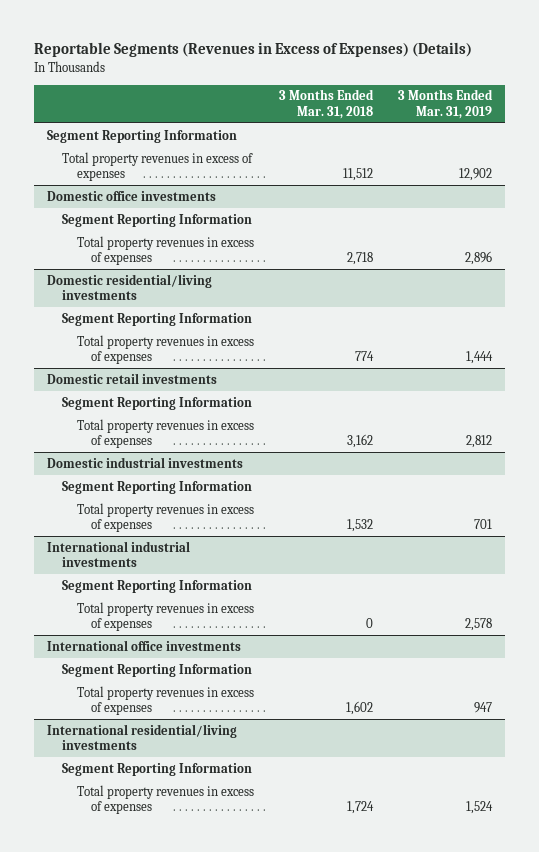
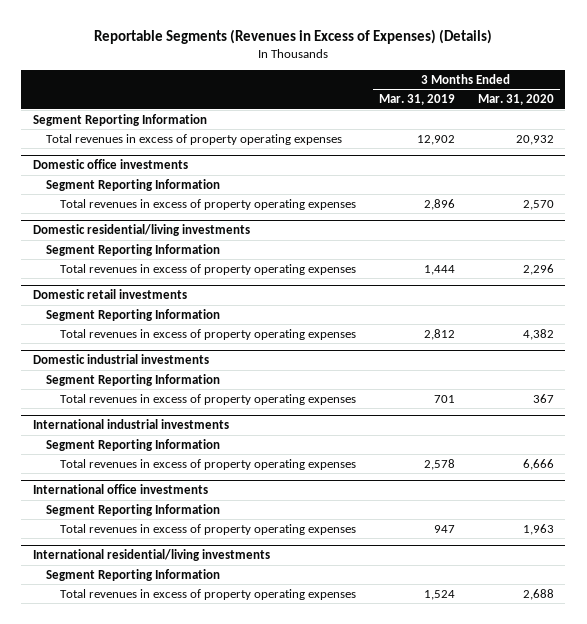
[278,89,374,119] 3 Months Ended Mar. 31, 2018 -> none
none -> [477,94,554,106] Mar. 31, 2020
[61,151,253,182] Total property revenues in excess of expenses -> [46,133,343,145] Total revenues in excess of property operating expenses
[76,235,254,266] Total property revenues in excess of expenses -> [59,198,356,210] Total revenues in excess of property operating expenses
[76,334,254,365] Total property revenues in excess of expenses -> [59,263,356,275] Total revenues in excess of property operating expenses
[76,418,254,449] Total property revenues in excess of expenses -> [59,328,356,340] Total revenues in excess of property operating expenses
[76,502,254,533] Total property revenues in excess of expenses -> [59,393,356,405] Total revenues in excess of property operating expenses
[76,601,254,632] Total property revenues in excess of expenses -> [59,458,356,470] Total revenues in excess of property operating expenses
[76,685,254,716] Total property revenues in excess of expenses -> [59,523,356,535] Total revenues in excess of property operating expenses
[76,784,254,815] Total property revenues in excess of expenses -> [59,588,356,600] Total revenues in excess of property operating expenses

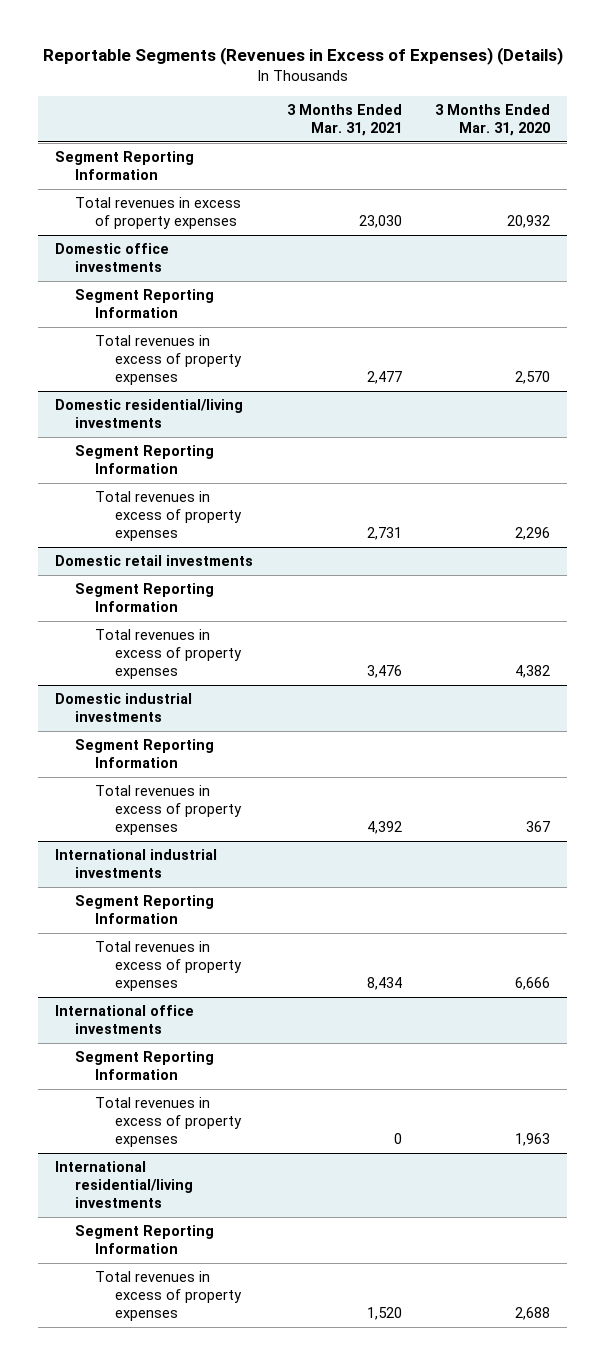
[378,94,455,106] Mar. 31, 2019 -> none
none -> [286,103,402,136] 3 Months Ended Mar. 31, 2021
[46,133,343,145] Total revenues in excess of property operating expenses -> [75,197,242,230] Total revenues in excess of property expenses
[59,198,356,210] Total revenues in excess of property operating expenses -> [95,335,243,386] Total revenues in excess of property expenses
[59,263,356,275] Total revenues in excess of property operating expenses -> [95,491,243,542] Total revenues in excess of property expenses
[59,328,356,340] Total revenues in excess of property operating expenses -> [95,629,243,680] Total revenues in excess of property expenses
[59,393,356,405] Total revenues in excess of property operating expenses -> [95,785,243,836] Total revenues in excess of property expenses
[59,458,356,470] Total revenues in excess of property operating expenses -> [95,941,243,992] Total revenues in excess of property expenses
[59,523,356,535] Total revenues in excess of property operating expenses -> [95,1097,243,1148] Total revenues in excess of property expenses
[59,588,356,600] Total revenues in excess of property operating expenses -> [95,1271,243,1322] Total revenues in excess of property expenses

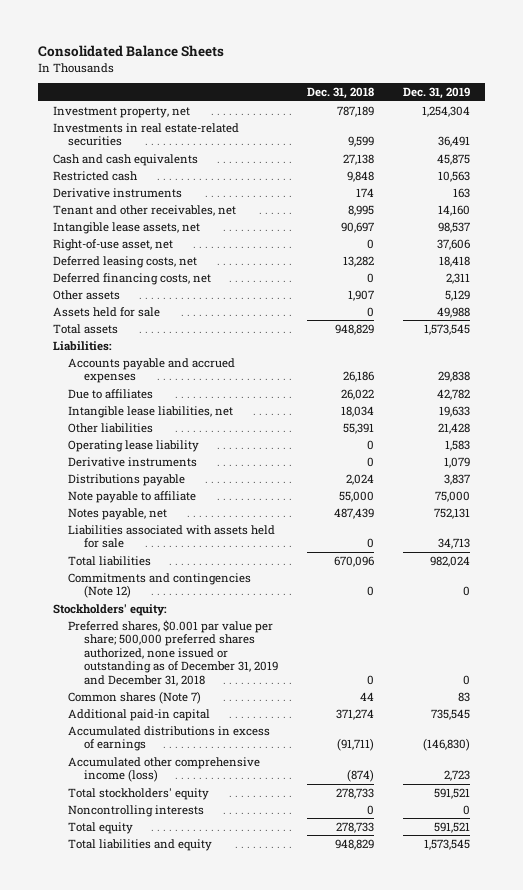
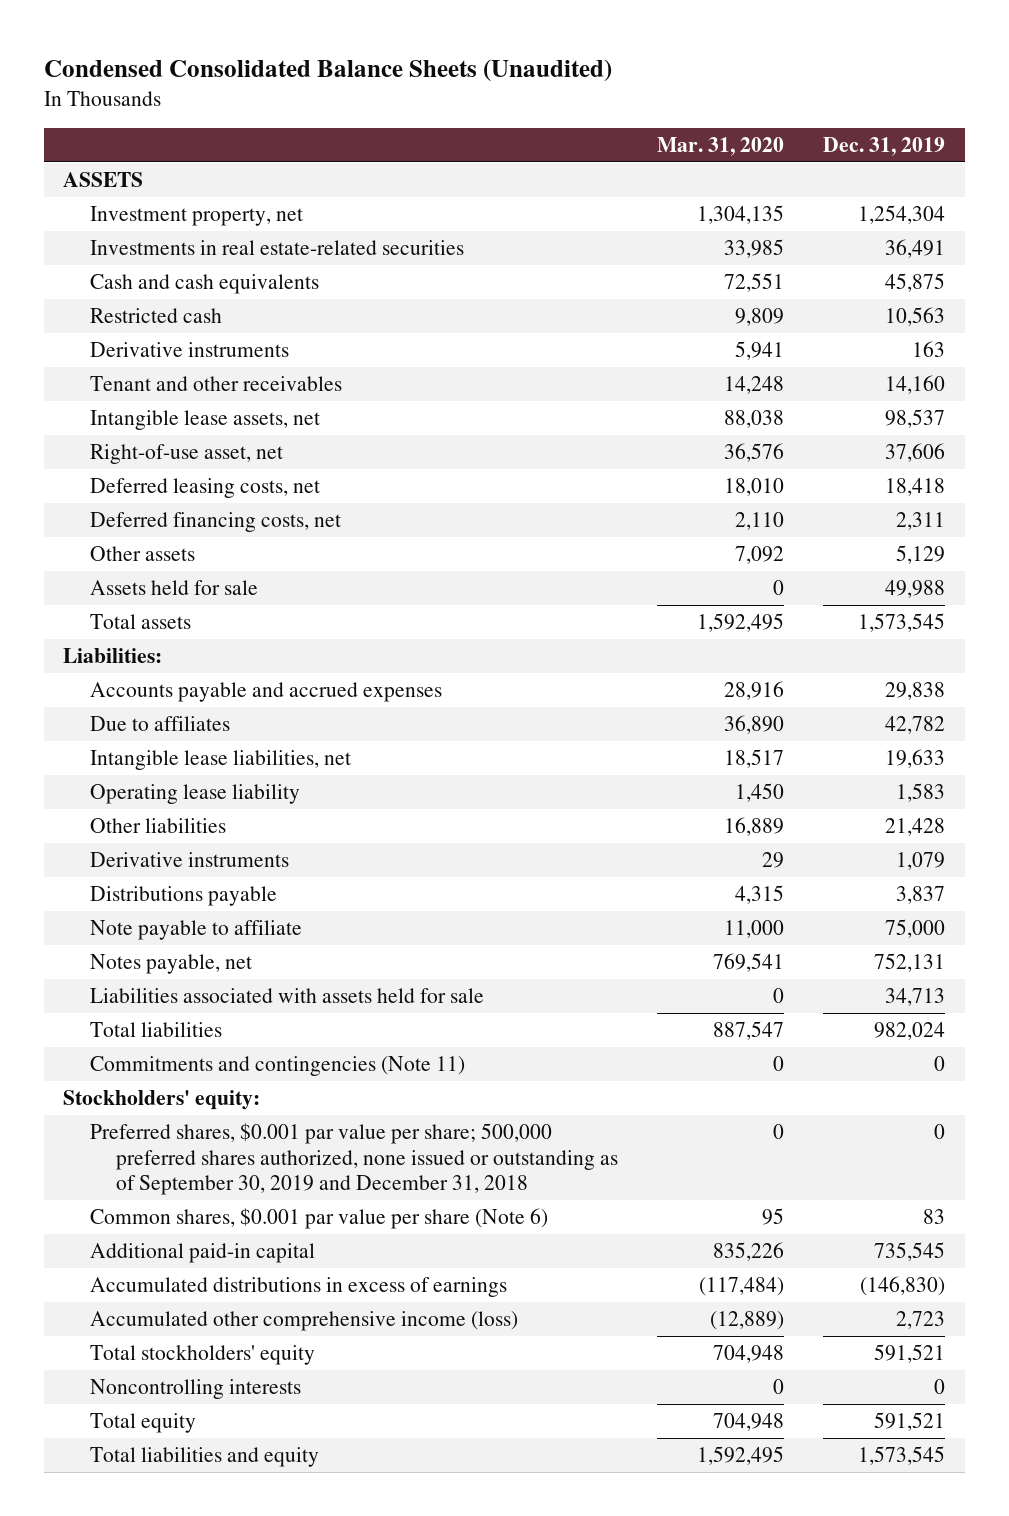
[38,45,225,58] Consolidated Balance Sheets -> [43,59,612,83] Condensed Consolidated Balance Sheets (Unaudited)
[307,87,375,100] Dec. 31, 2018 -> none
none -> [657,137,785,157] Mar. 31, 2020
none -> [63,171,144,187] ASSETS
[52,204,236,216] Tenant and other receivables, net -> [89,375,342,391] Tenant and other receivables
[68,422,154,433] Other liabilities -> [89,817,226,833] Other liabilities
[68,572,252,599] Commitments and contingencies (Note 12) -> [89,1055,465,1076] Commitments and contingencies (Note 11)
[68,619,278,686] Preferred shares, $0.001 par value per share; 500,000 preferred shares authorized, none issued or outstanding as of December 31, 2019 and December 31, 2018 -> [89,1122,619,1196] Preferred shares, $0.001 par value per share; 500,000 preferred shares authorized, none issued or outstanding as of September 30, 2019 and December 31, 2018
[68,690,202,704] Common shares (Note 7) -> [89,1207,548,1229] Common shares, $0.001 par value per share (Note 6)

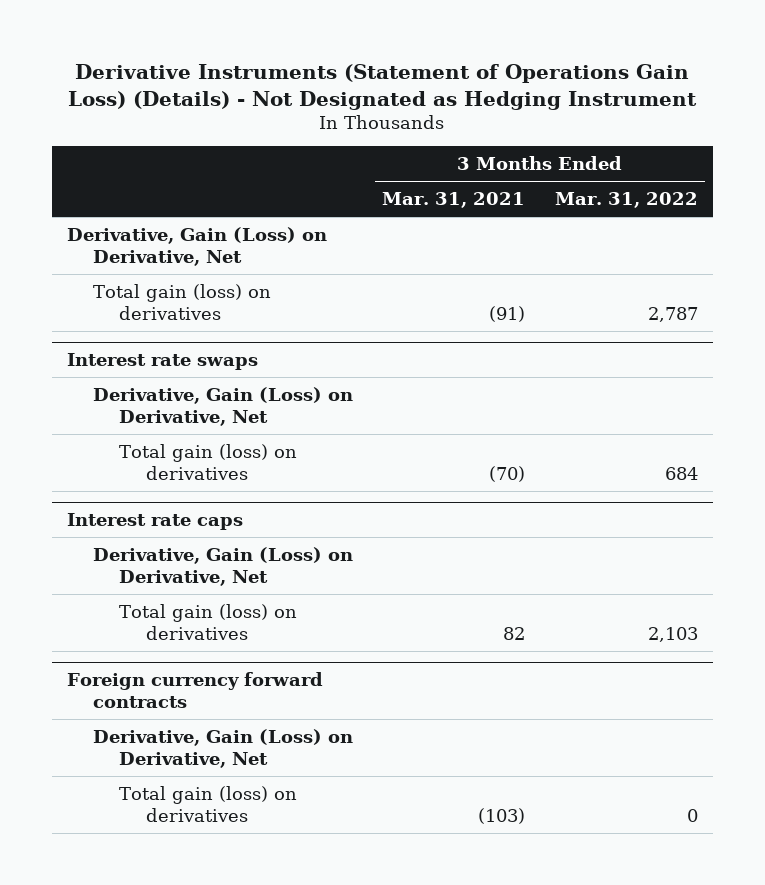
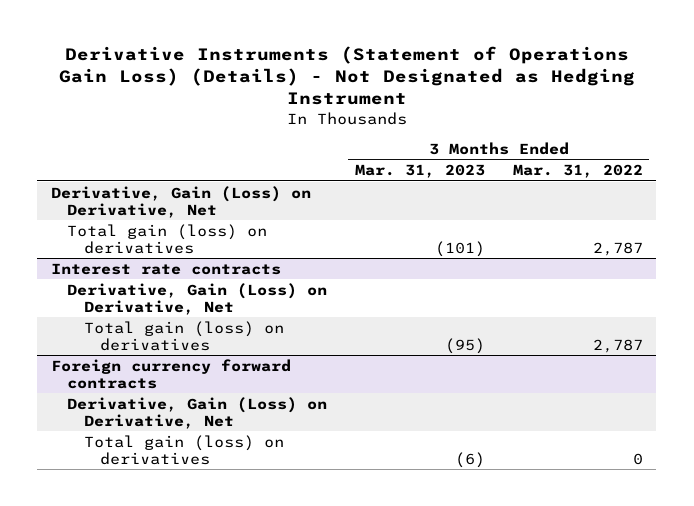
[382,191,526,208] Mar. 31, 2021 -> none
none -> [354,163,485,178] Mar. 31, 2023
[93,386,354,427] Derivative, Gain (Loss) on Derivative, Net -> none
[119,443,298,481] Total gain (loss) on derivatives -> none
[66,512,243,530] Interest rate caps -> none
[66,352,258,370] Interest rate swaps -> [50,262,281,275] Interest rate contracts
[647,627,698,643] 2,103 -> [592,338,643,353] 2,787

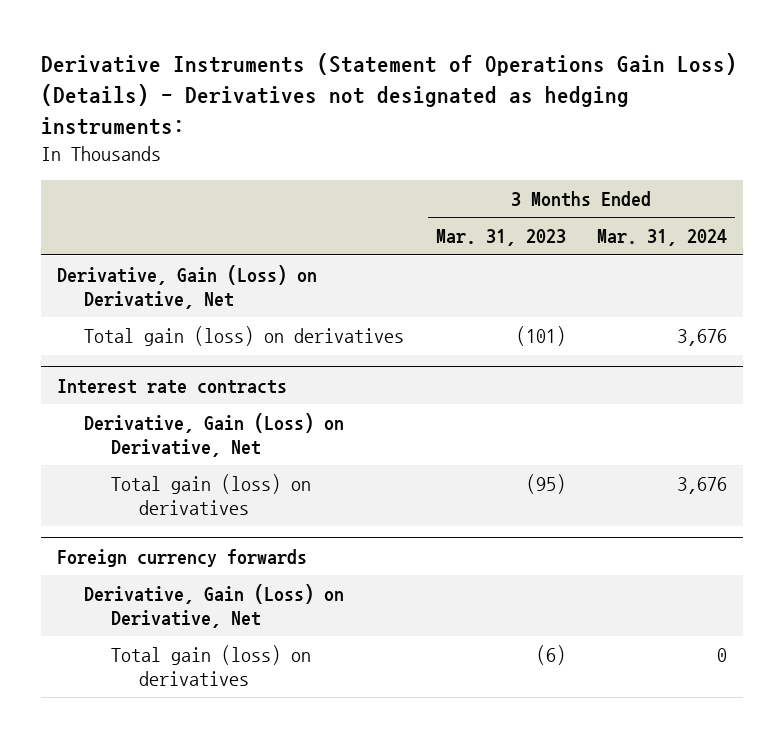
[58,45,635,106] Derivative Instruments (Statement of Operations Gain Loss) (Details) - Not Designated as Hedging Instrument -> [40,53,737,135] Derivative Instruments (Statement of Operations Gain Loss) (Details) - Derivatives not designated as hedging instruments:
[512,163,643,178] Mar. 31, 2022 -> none
none -> [597,229,728,247] Mar. 31, 2024
[50,358,291,389] Foreign currency forward contracts -> [56,548,307,567] Foreign currency forwards

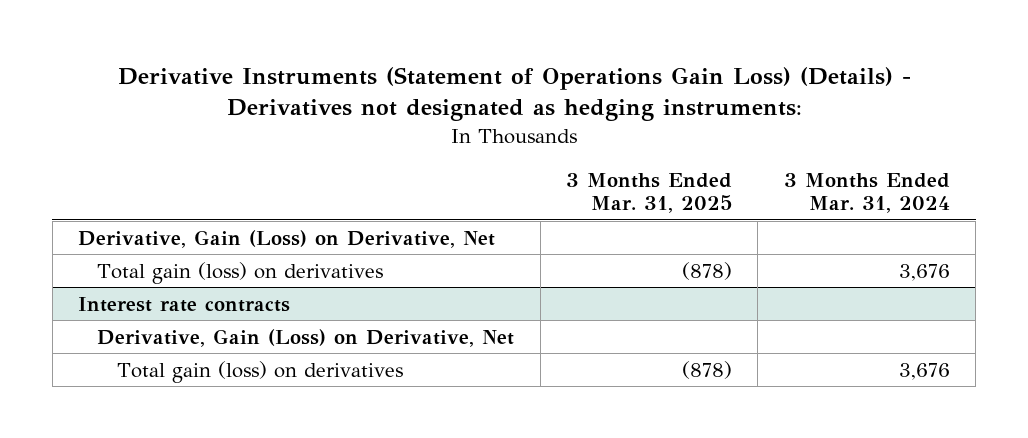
[435,229,566,247] Mar. 31, 2023 -> none
none -> [565,172,732,214] 3 Months Ended Mar. 31, 2025
[56,548,307,567] Foreign currency forwards -> none
[84,584,345,628] Derivative, Gain (Loss) on Derivative, Net -> none
[111,645,312,686] Total gain (loss) on derivatives -> none

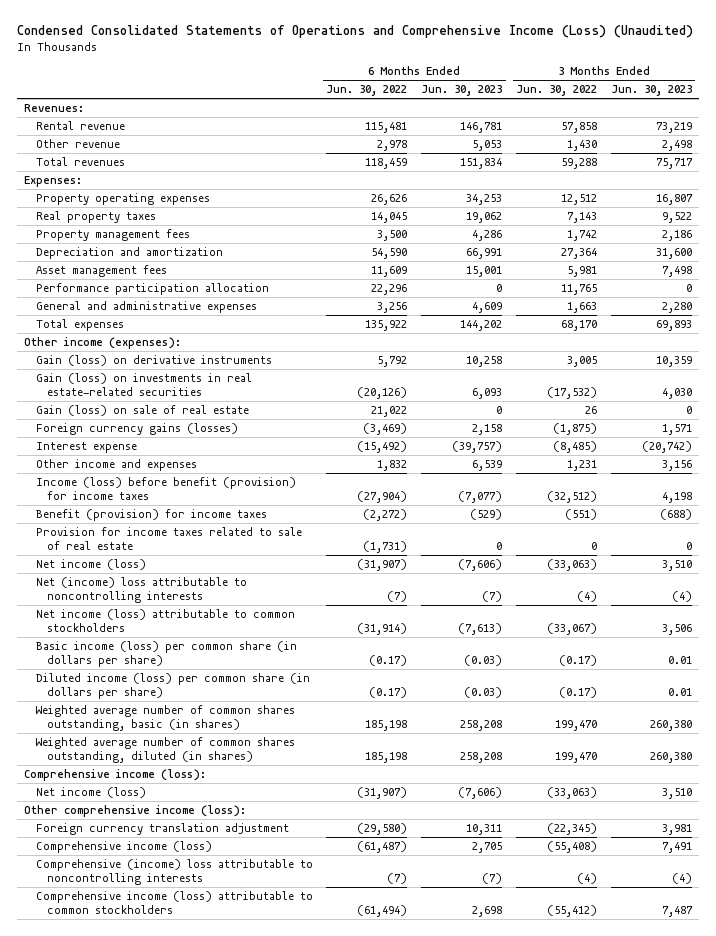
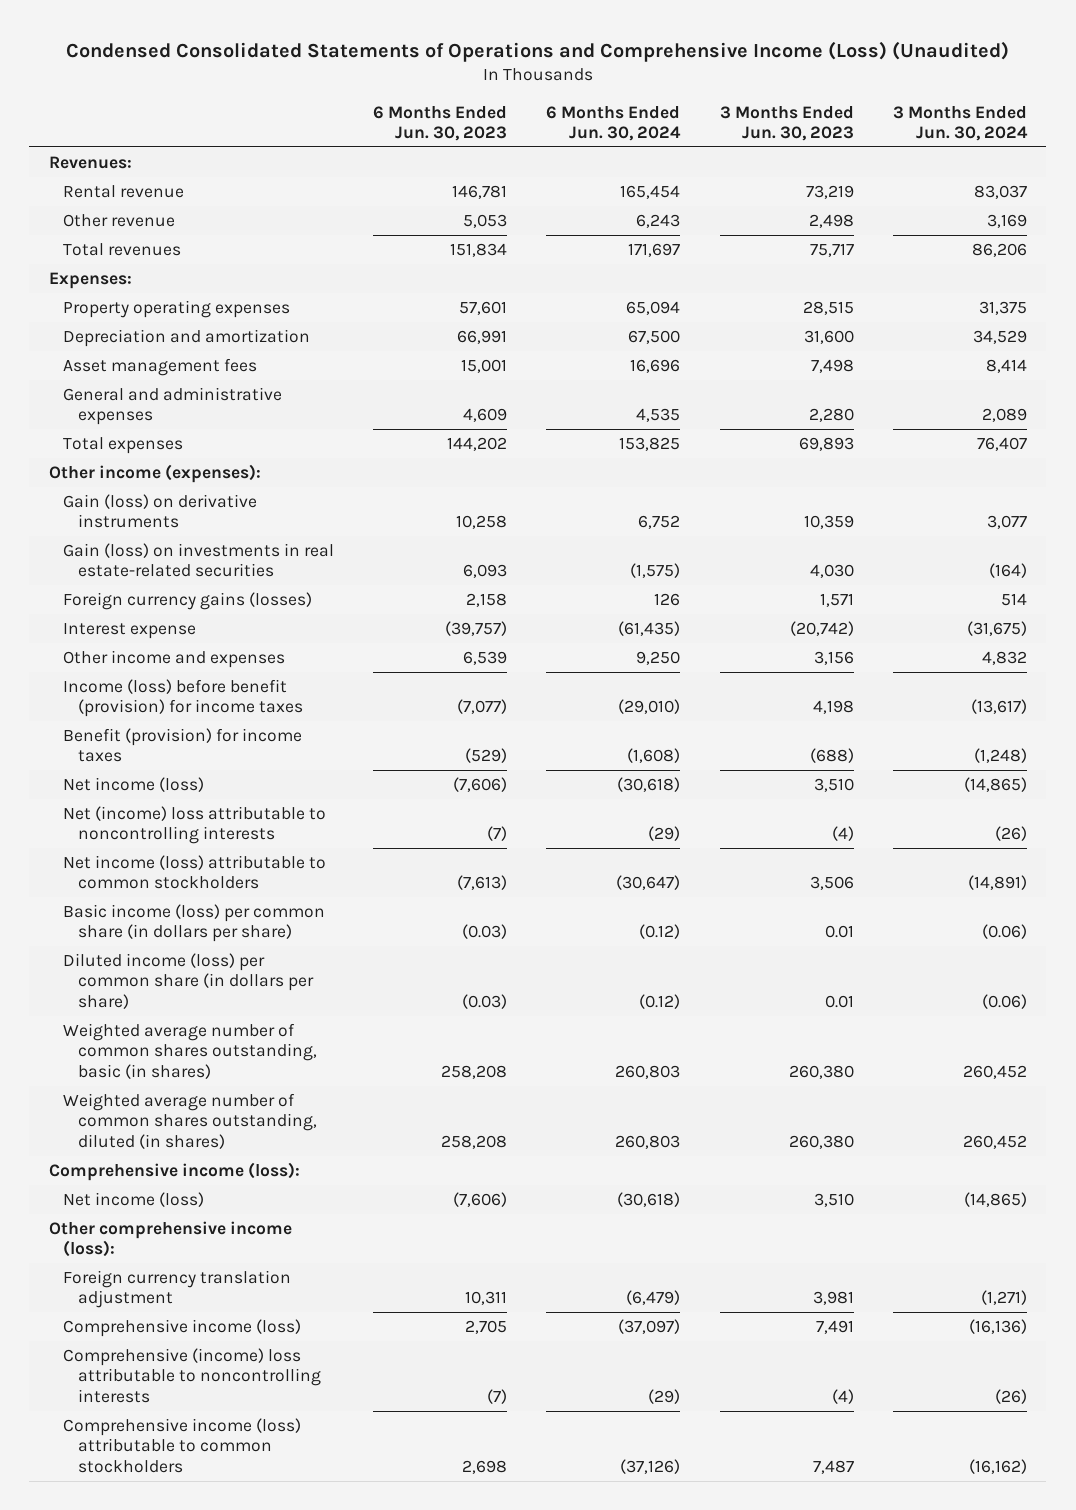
[326,85,408,97] Jun. 30, 2022 -> none
[516,85,598,97] Jun. 30, 2022 -> none
none -> [546,105,682,142] 6 Months Ended Jun. 30, 2024
none -> [892,105,1028,142] 3 Months Ended Jun. 30, 2024
[35,210,156,223] Real property taxes -> none
[35,228,190,241] Property management fees -> none
[466,193,503,205] 34,253 -> [459,300,508,315] 57,601
[656,193,694,205] 16,807 -> [802,300,854,315] 28,515
[35,282,269,295] Performance participation allocation -> none
[35,404,249,416] Gain (loss) on sale of real estate -> none
[35,526,302,550] Provision for income taxes related to sale of real estate -> none

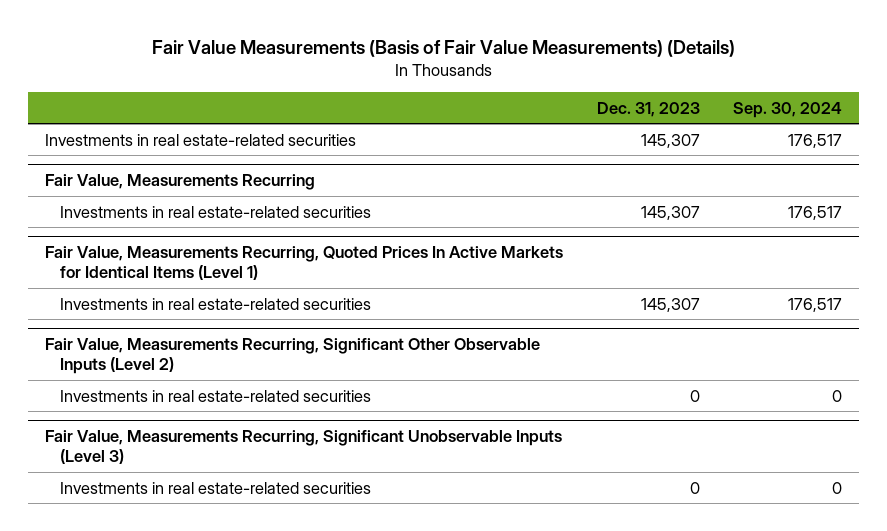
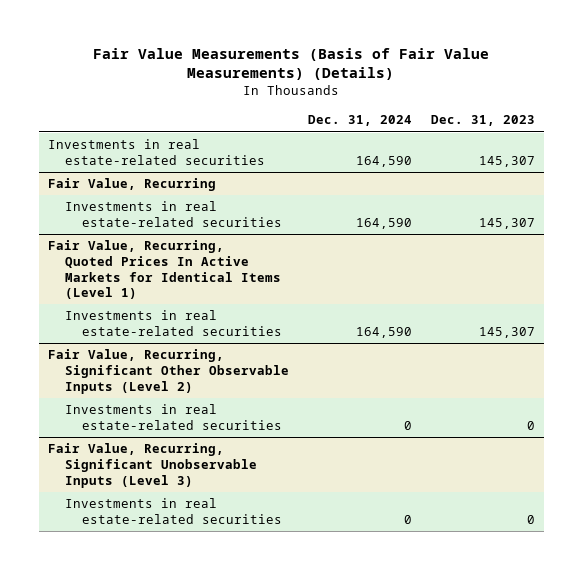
[732,101,842,118] Sep. 30, 2024 -> none
none -> [307,115,412,127] Dec. 31, 2024
[45,174,316,191] Fair Value, Measurements Recurring -> [48,178,217,192] Fair Value, Recurring
[45,246,564,280] Fair Value, Measurements Recurring, Quoted Prices In Active Markets for Identical Items (Level 1) -> [48,240,282,300] Fair Value, Recurring, Quoted Prices In Active Markets for Identical Items (Level 1)
[45,338,541,374] Fair Value, Measurements Recurring, Significant Other Observable Inputs (Level 2) -> [48,349,290,394] Fair Value, Recurring, Significant Other Observable Inputs (Level 2)
[45,430,563,464] Fair Value, Measurements Recurring, Significant Unobservable Inputs (Level 3) -> [48,443,258,488] Fair Value, Recurring, Significant Unobservable Inputs (Level 3)

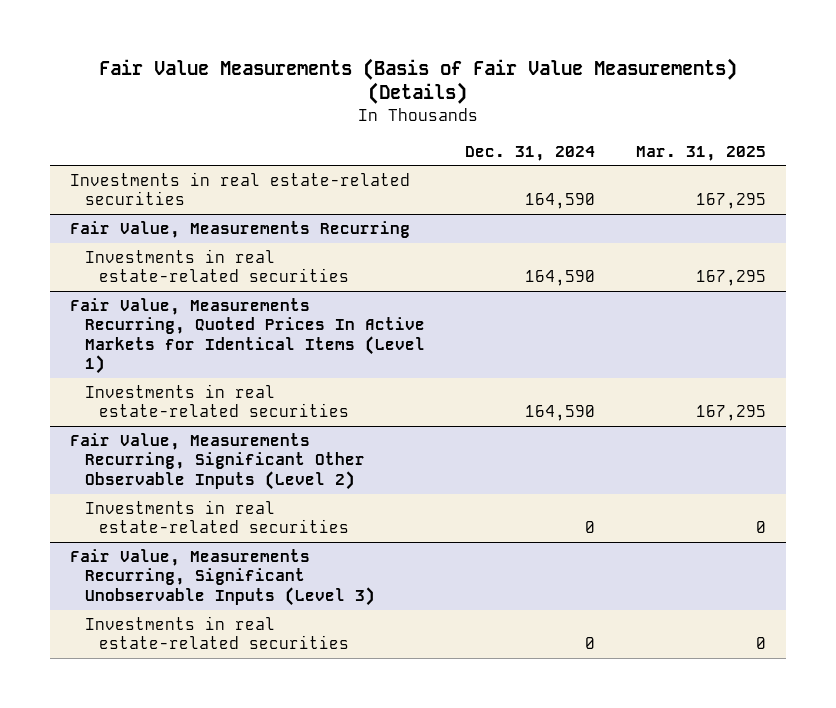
[430,115,535,127] Dec. 31, 2023 -> none
none -> [635,145,766,161] Mar. 31, 2025
[48,178,217,192] Fair Value, Recurring -> [70,220,411,238] Fair Value, Measurements Recurring
[48,240,282,300] Fair Value, Recurring, Quoted Prices In Active Markets for Identical Items (Level 1) -> [70,297,425,375] Fair Value, Measurements Recurring, Quoted Prices In Active Markets for Identical Items (Level 1)
[48,349,290,394] Fair Value, Recurring, Significant Other Observable Inputs (Level 2) -> [70,432,365,490] Fair Value, Measurements Recurring, Significant Other Observable Inputs (Level 2)
[48,443,258,488] Fair Value, Recurring, Significant Unobservable Inputs (Level 3) -> [70,548,375,606] Fair Value, Measurements Recurring, Significant Unobservable Inputs (Level 3)

